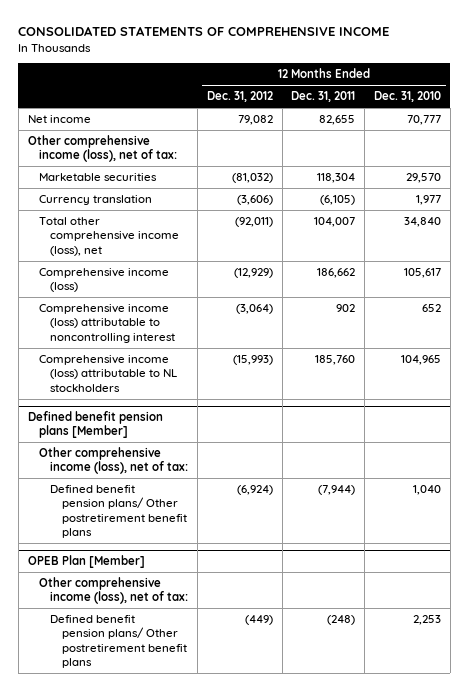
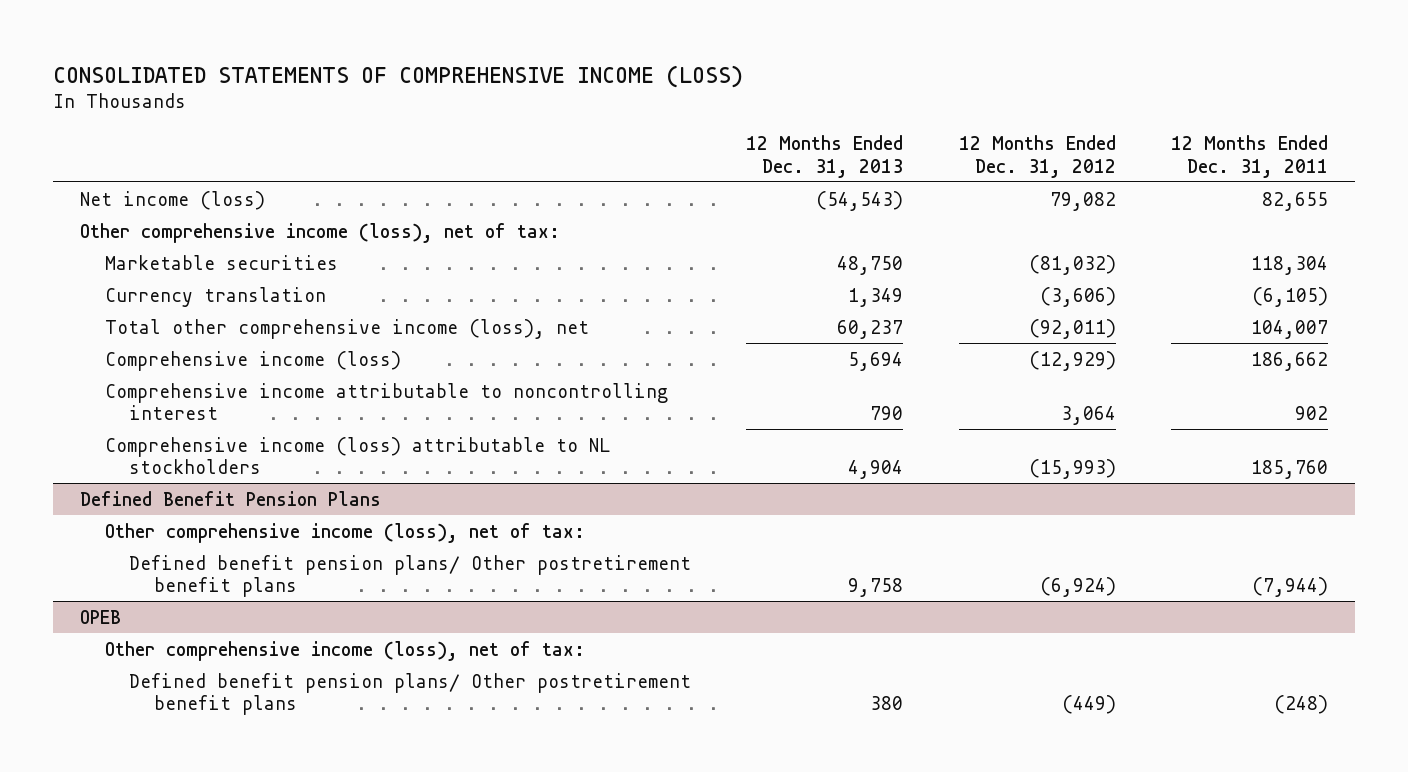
[18,26,390,37] CONSOLIDATED STATEMENTS OF COMPREHENSIVE INCOME -> [52,64,743,88] CONSOLIDATED STATEMENTS OF COMPREHENSIVE INCOME (LOSS)
[373,91,441,103] Dec. 31, 2010 -> none
none -> [746,135,904,178] 12 Months Ended Dec. 31, 2013
[27,115,91,124] Net income -> [80,190,266,210] Net income (loss)
[38,304,176,343] Comprehensive income (loss) attributable to noncontrolling interest -> [104,382,668,420] Comprehensive income attributable to noncontrolling interest
[235,304,273,315] (3,064) -> [1060,405,1116,425] 3,064
[27,411,163,439] Defined benefit pension plans [Member] -> [80,490,382,506] Defined Benefit Pension Plans
[27,555,145,569] OPEB Plan [Member] -> none
none -> [80,609,122,624] OPEB

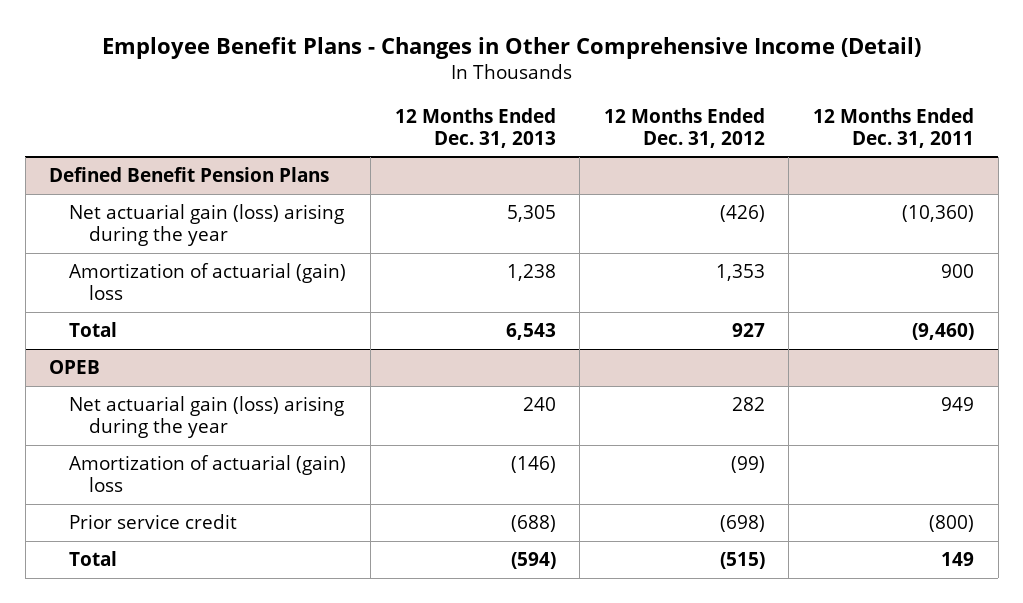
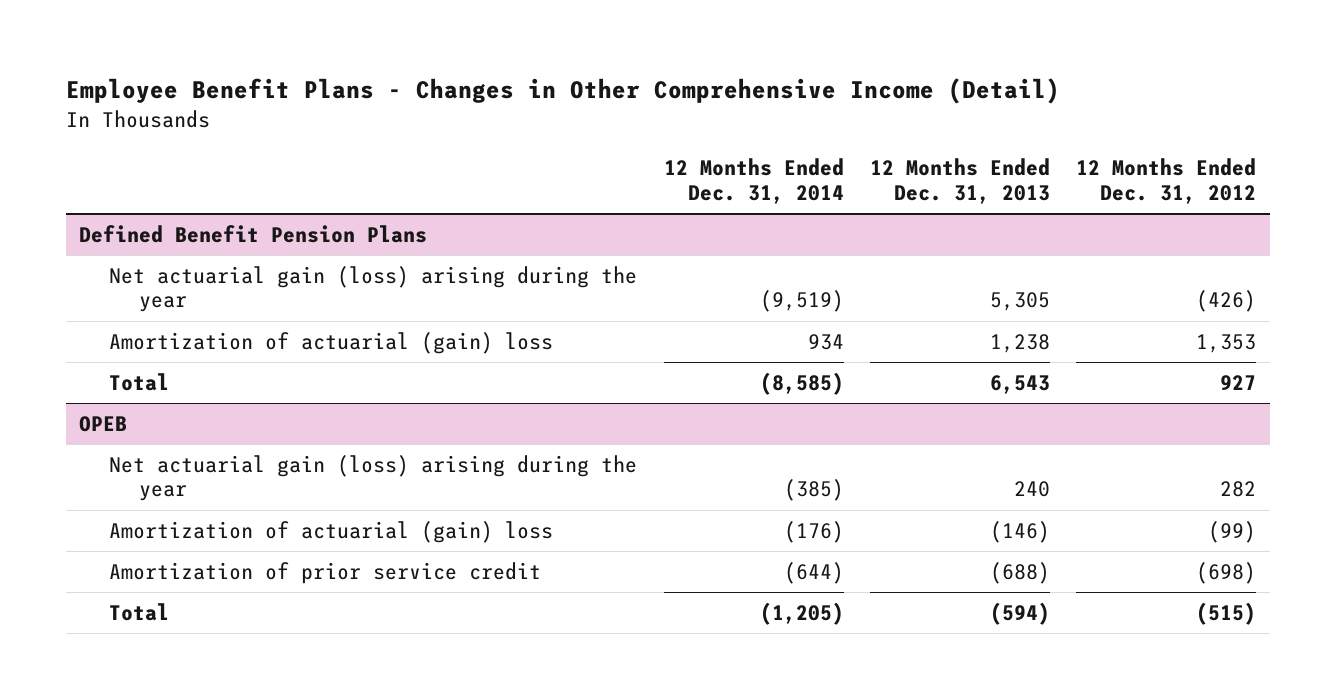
[812,107,974,148] 12 Months Ended Dec. 31, 2011 -> none
none -> [663,158,844,204] 12 Months Ended Dec. 31, 2014
[69,513,238,529] Prior service credit -> [109,561,542,584] Amortization of prior service credit

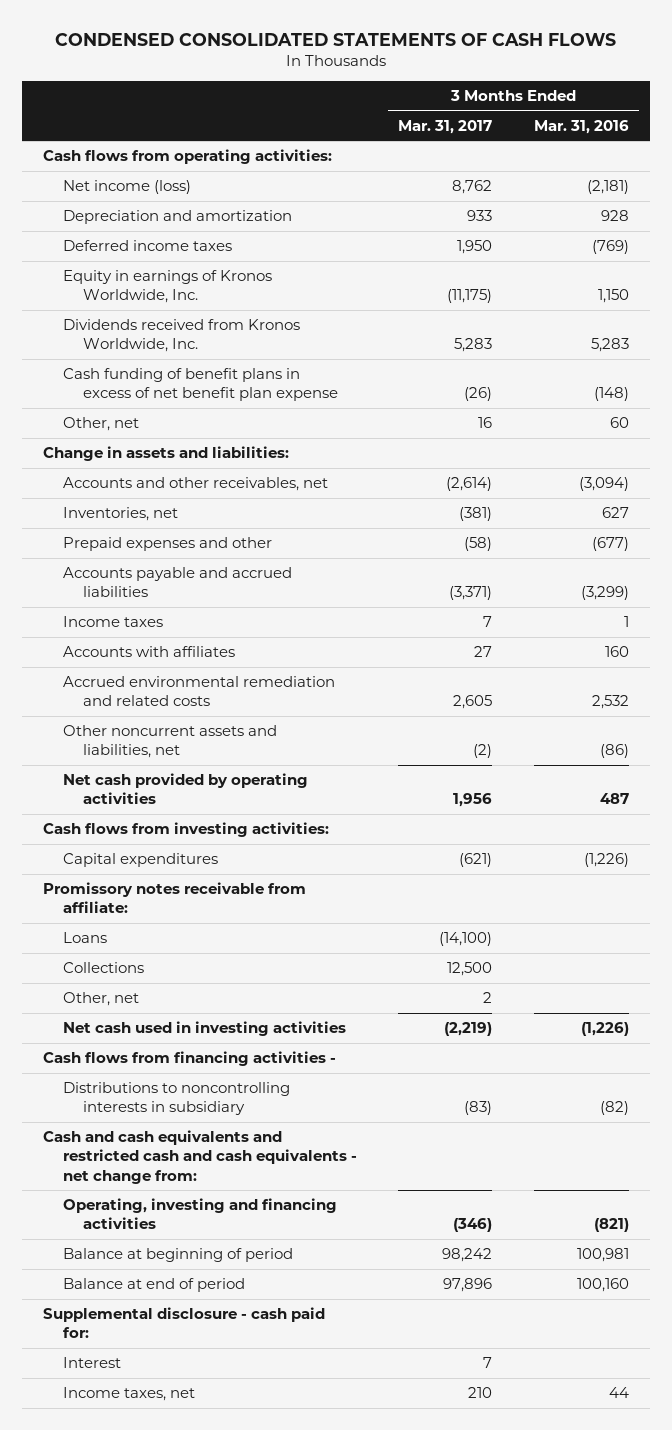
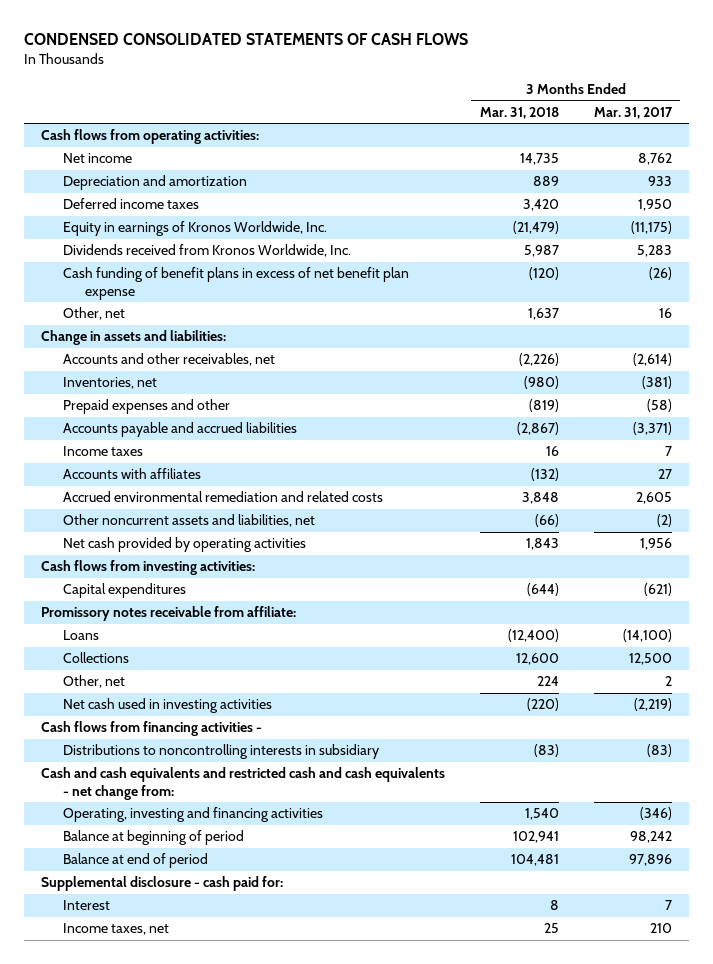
[533,119,629,134] Mar. 31, 2016 -> none
none -> [479,107,559,120] Mar. 31, 2018
[62,180,191,195] Net income (loss) -> [63,153,133,164] Net income

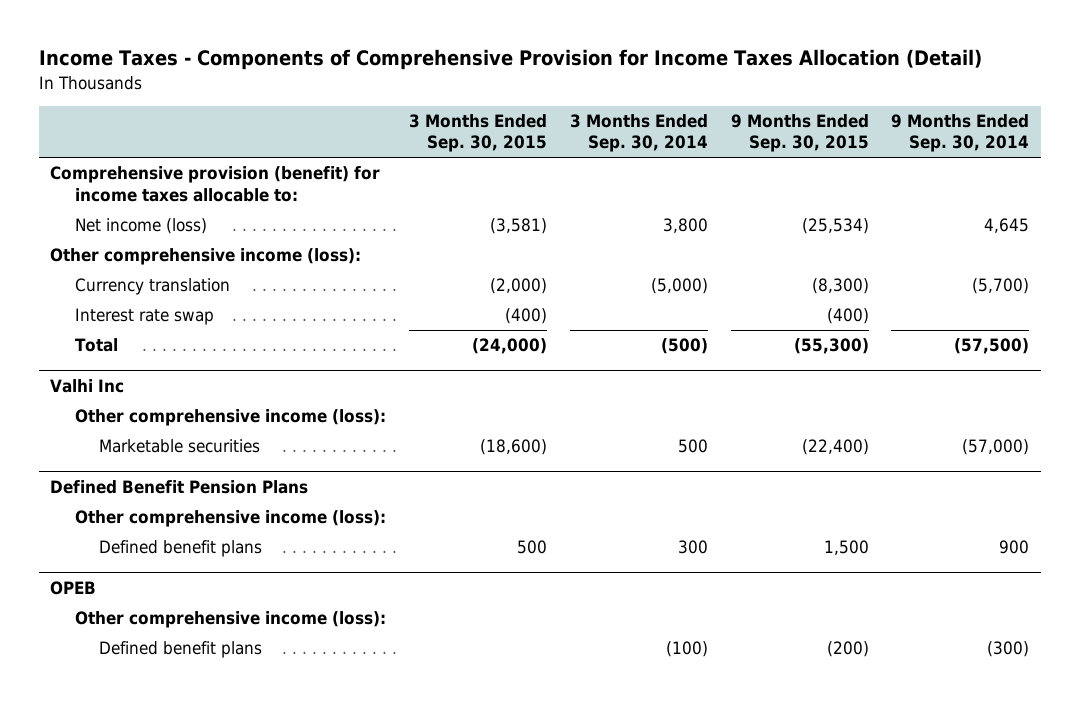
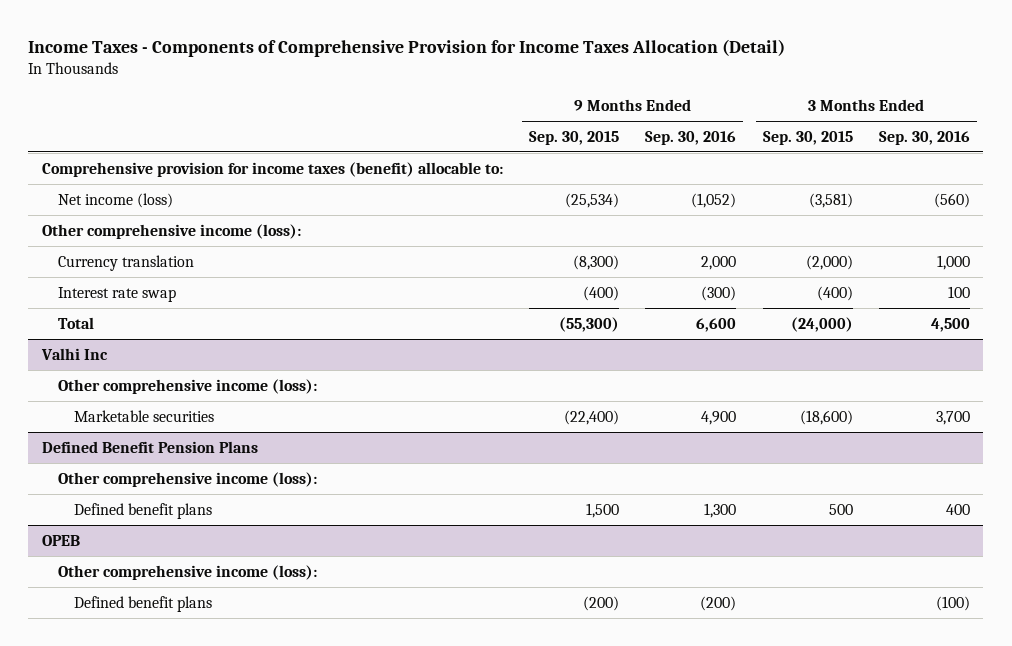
[569,114,708,153] 3 Months Ended Sep. 30, 2014 -> none
[891,114,1030,153] 9 Months Ended Sep. 30, 2014 -> none
none -> [645,130,737,145] Sep. 30, 2016
none -> [879,130,971,145] Sep. 30, 2016
[50,166,381,202] Comprehensive provision (benefit) for income taxes allocable to: -> [41,161,503,177] Comprehensive provision for income taxes (benefit) allocable to:

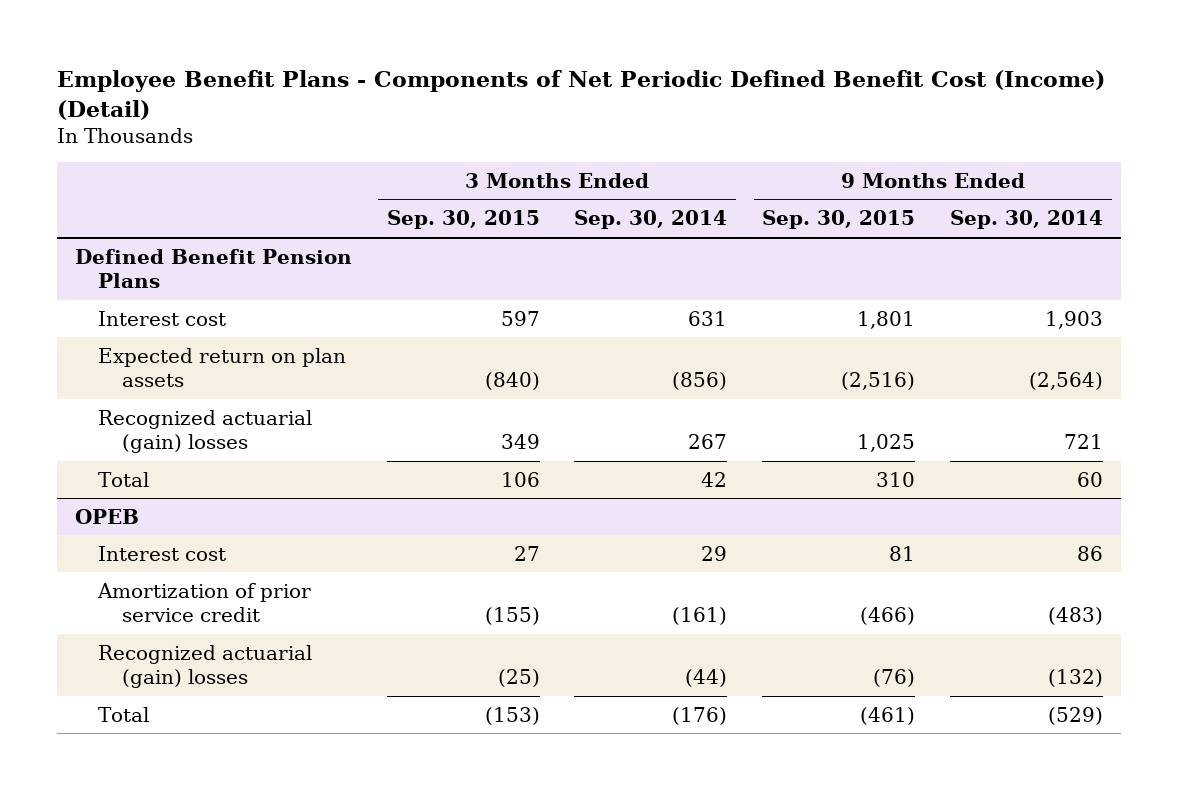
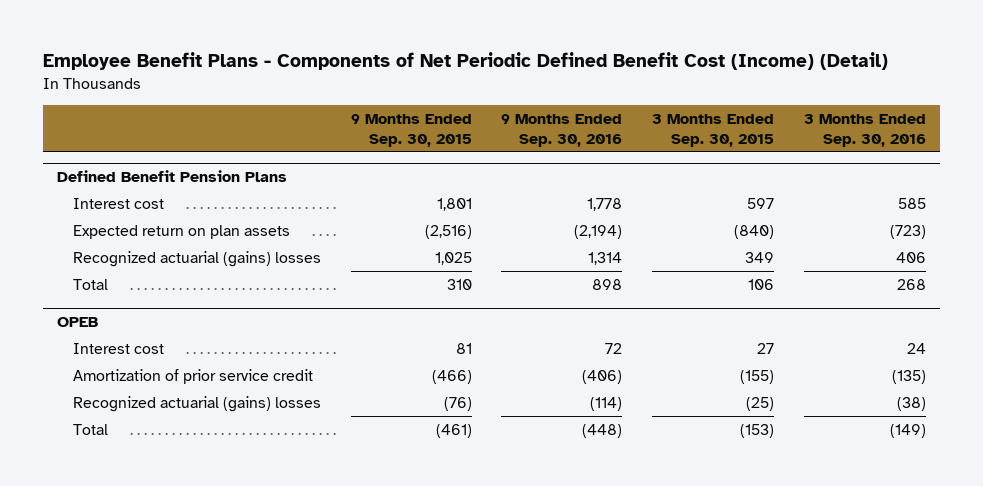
[574,210,728,230] Sep. 30, 2014 -> none
[950,210,1104,230] Sep. 30, 2014 -> none
none -> [501,113,623,147] 9 Months Ended Sep. 30, 2016
none -> [803,113,926,147] 3 Months Ended Sep. 30, 2016
[98,409,313,454] Recognized actuarial (gain) losses -> [73,250,322,267] Recognized actuarial (gains) losses
[98,644,313,689] Recognized actuarial (gain) losses -> [73,395,322,412] Recognized actuarial (gains) losses

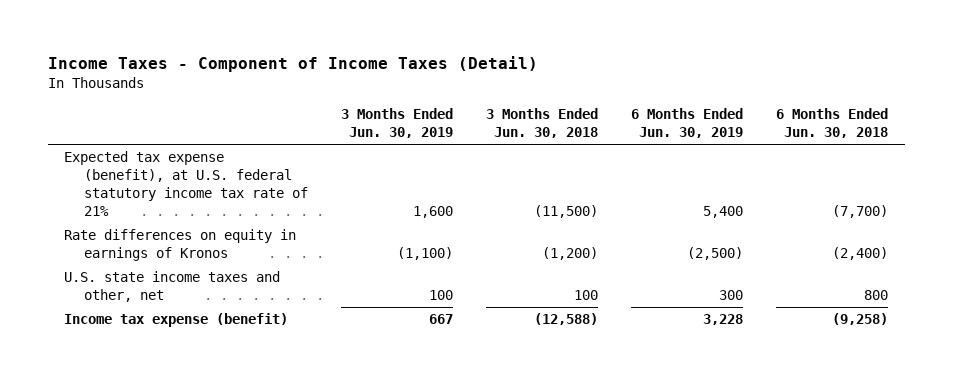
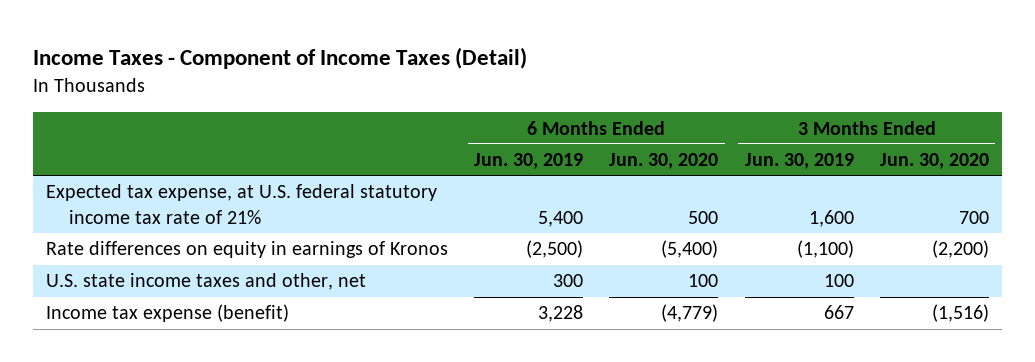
[486,108,599,139] 3 Months Ended Jun. 30, 2018 -> none
[776,108,889,139] 6 Months Ended Jun. 30, 2018 -> none
none -> [609,153,719,170] Jun. 30, 2020
none -> [879,153,989,170] Jun. 30, 2020
[64,151,308,217] Expected tax expense (benefit), at U.S. federal statutory income tax rate of 21% -> [46,184,438,224] Expected tax expense, at U.S. federal statutory income tax rate of 21%

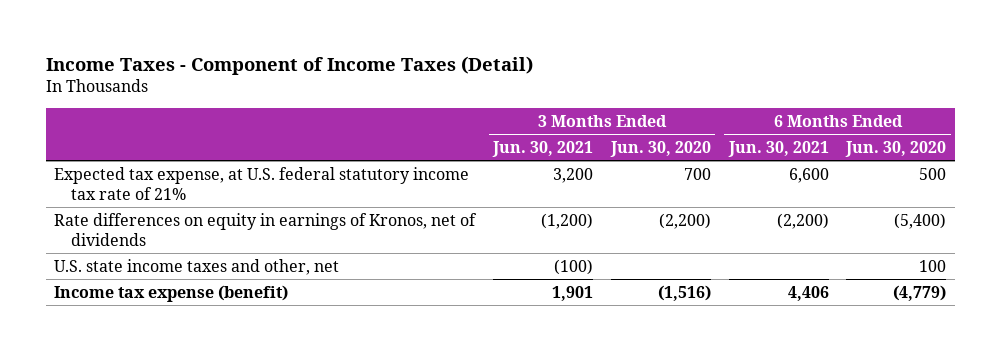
[474,153,584,170] Jun. 30, 2019 -> none
[744,153,854,170] Jun. 30, 2019 -> none
none -> [492,141,594,158] Jun. 30, 2021
none -> [727,141,829,158] Jun. 30, 2021
[46,241,449,259] Rate differences on equity in earnings of Kronos -> [54,212,478,246] Rate differences on equity in earnings of Kronos, net of dividends

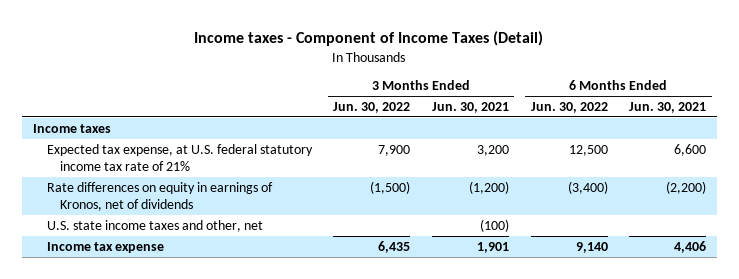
[45,55,533,75] Income Taxes - Component of Income Taxes (Detail) -> [194,31,544,47] Income taxes - Component of Income Taxes (Detail)
[609,141,711,158] Jun. 30, 2020 -> none
[845,141,947,158] Jun. 30, 2020 -> none
none -> [333,102,411,114] Jun. 30, 2022
none -> [530,102,608,114] Jun. 30, 2022
none -> [32,123,111,133] Income taxes
[54,284,289,302] Income tax expense (benefit) -> [46,241,164,253] Income tax expense

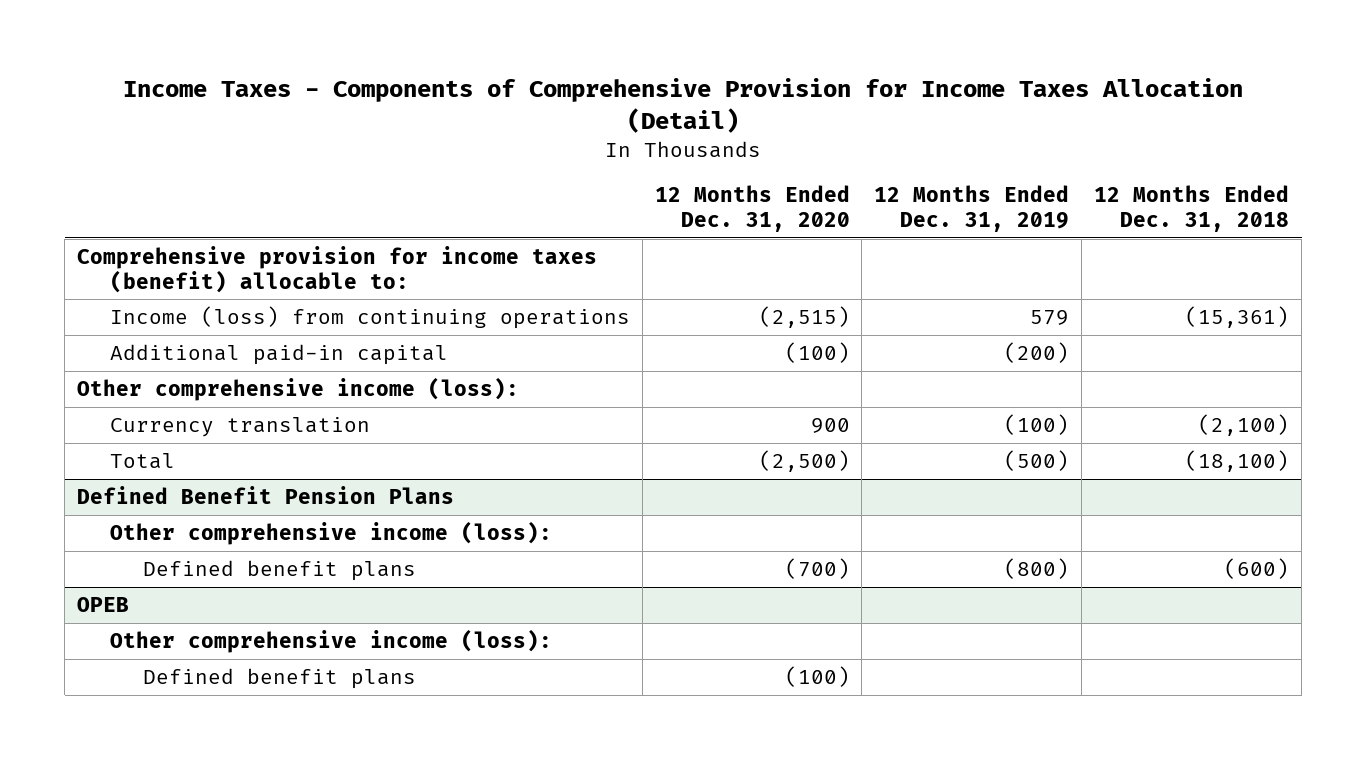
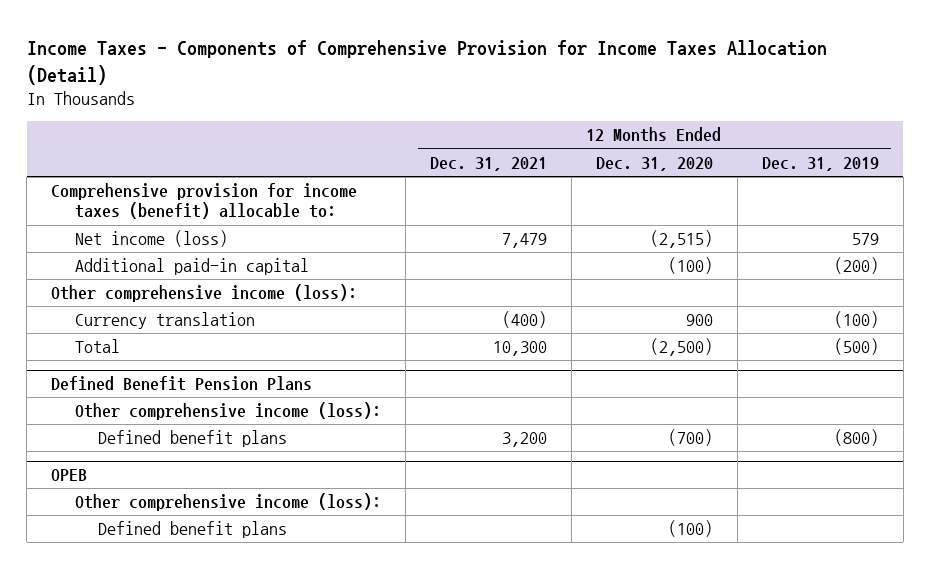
[1094,185,1290,232] 12 Months Ended Dec. 31, 2018 -> none
none -> [429,156,547,171] Dec. 31, 2021
[109,306,630,330] Income (loss) from continuing operations -> [74,230,228,248] Net income (loss)

